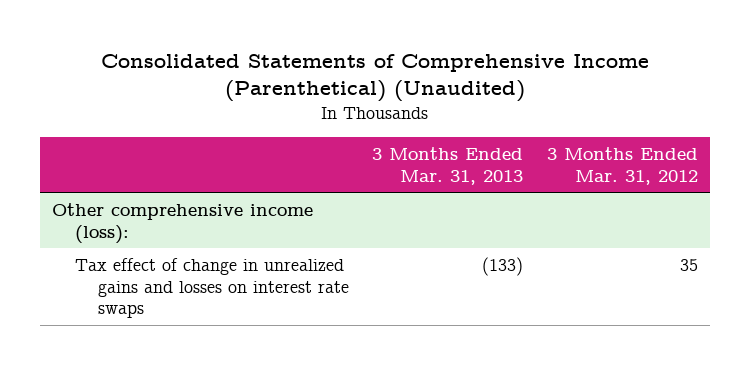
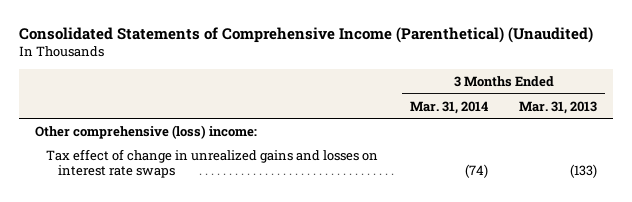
[547,146,699,185] 3 Months Ended Mar. 31, 2012 -> none
none -> [409,100,488,114] Mar. 31, 2014
[52,202,314,244] Other comprehensive income (loss): -> [34,124,257,139] Other comprehensive (loss) income:

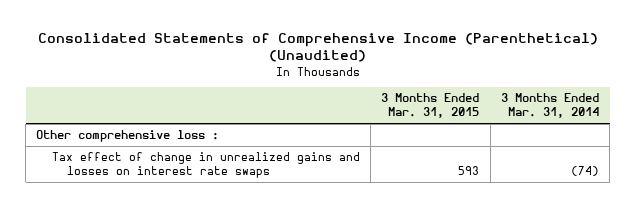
[519,100,598,114] Mar. 31, 2013 -> none
none -> [381,93,480,119] 3 Months Ended Mar. 31, 2015
[34,124,257,139] Other comprehensive (loss) income: -> [36,130,220,143] Other comprehensive loss :

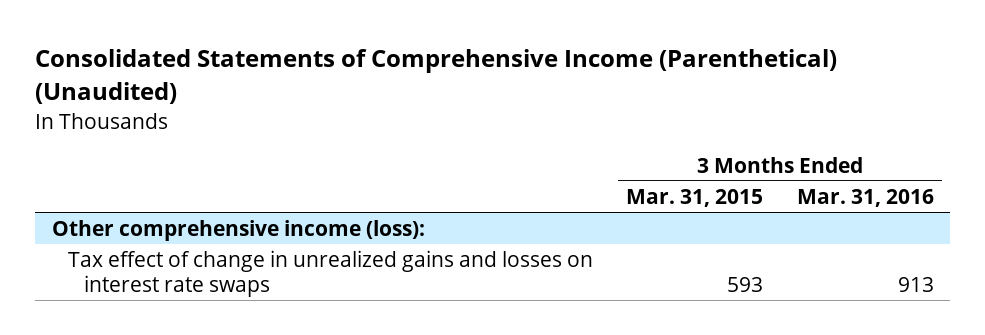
[500,93,599,119] 3 Months Ended Mar. 31, 2014 -> none
none -> [796,188,934,207] Mar. 31, 2016
[36,130,220,143] Other comprehensive loss : -> [51,220,425,242] Other comprehensive income (loss):

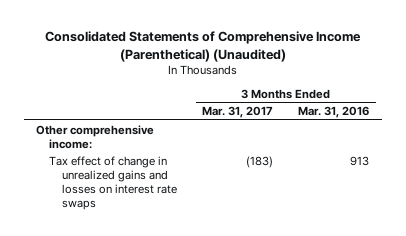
[626,188,764,207] Mar. 31, 2015 -> none
none -> [202,106,274,119] Mar. 31, 2017
[51,220,425,242] Other comprehensive income (loss): -> [36,124,155,149] Other comprehensive income:

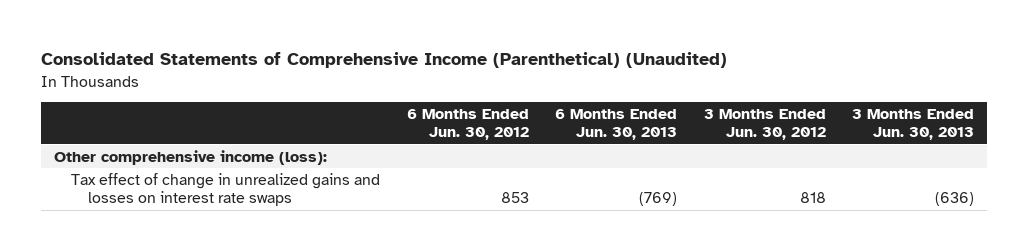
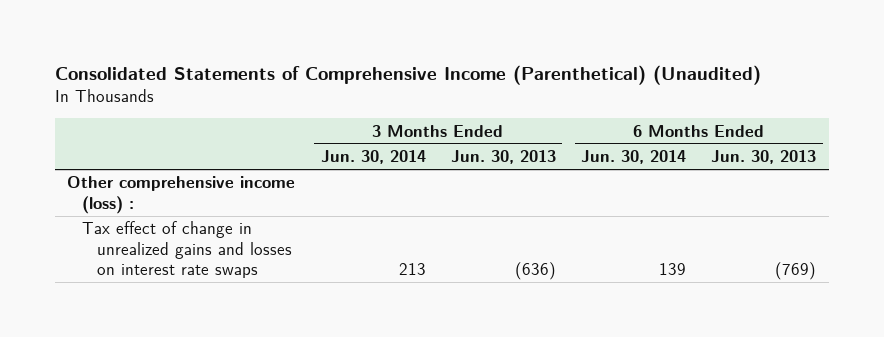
[406,109,529,141] 6 Months Ended Jun. 30, 2012 -> none
[703,109,826,141] 3 Months Ended Jun. 30, 2012 -> none
none -> [320,150,426,165] Jun. 30, 2014
none -> [581,150,687,165] Jun. 30, 2014
[54,150,328,166] Other comprehensive income (loss): -> [67,176,296,214] Other comprehensive income (loss) :

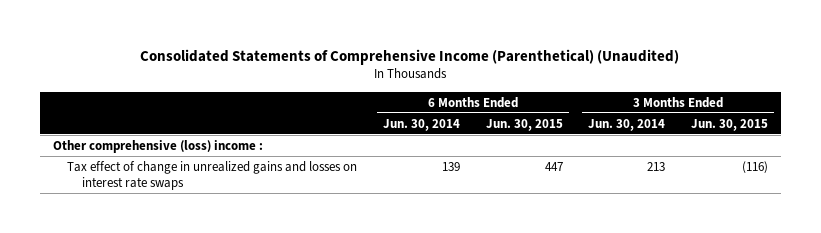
[450,150,556,165] Jun. 30, 2013 -> none
[711,150,817,165] Jun. 30, 2013 -> none
none -> [485,118,563,131] Jun. 30, 2015
none -> [691,118,769,131] Jun. 30, 2015
[67,176,296,214] Other comprehensive income (loss) : -> [52,139,263,153] Other comprehensive (loss) income :

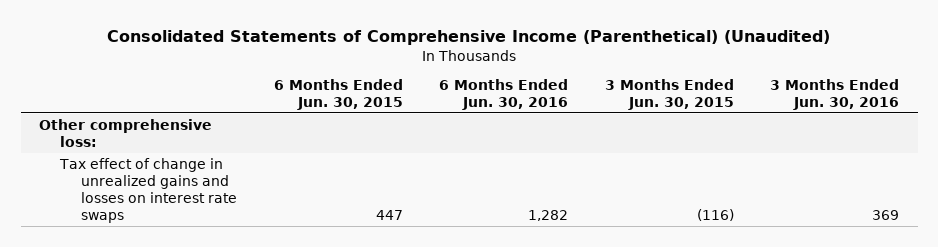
[383,118,461,131] Jun. 30, 2014 -> none
[588,118,666,131] Jun. 30, 2014 -> none
none -> [439,79,569,111] 6 Months Ended Jun. 30, 2016
none -> [770,79,900,111] 3 Months Ended Jun. 30, 2016
[52,139,263,153] Other comprehensive (loss) income : -> [38,118,212,147] Other comprehensive loss:

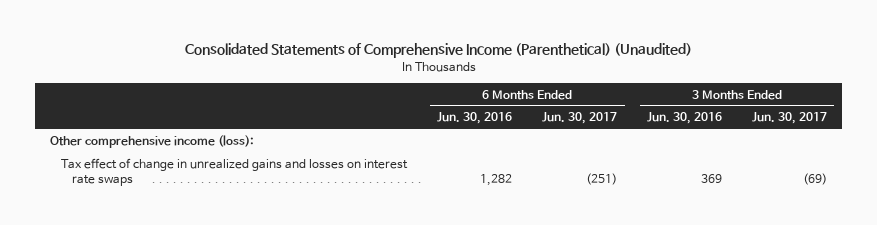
[273,79,403,111] 6 Months Ended Jun. 30, 2015 -> none
[604,79,734,111] 3 Months Ended Jun. 30, 2015 -> none
none -> [542,112,618,125] Jun. 30, 2017
none -> [751,112,827,125] Jun. 30, 2017
[38,118,212,147] Other comprehensive loss: -> [50,134,255,148] Other comprehensive income (loss):

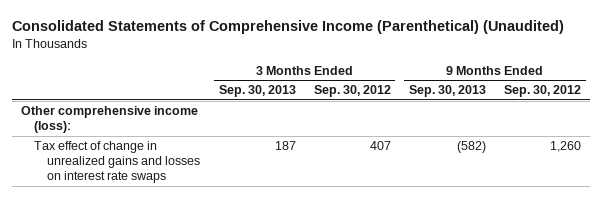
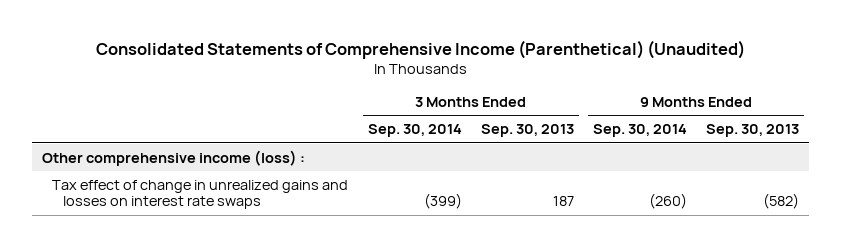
[313,85,391,98] Sep. 30, 2012 -> none
[504,85,582,98] Sep. 30, 2012 -> none
none -> [367,124,462,138] Sep. 30, 2014
none -> [593,124,688,138] Sep. 30, 2014
[20,106,198,134] Other comprehensive income (loss): -> [41,149,305,166] Other comprehensive income (loss) :

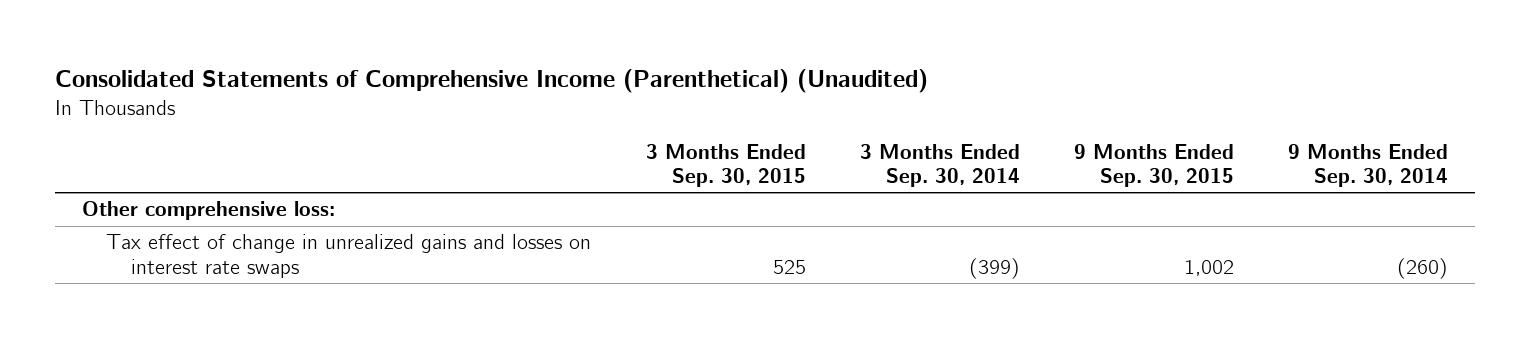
[480,124,574,138] Sep. 30, 2013 -> none
[706,124,800,138] Sep. 30, 2013 -> none
none -> [645,144,806,188] 3 Months Ended Sep. 30, 2015
none -> [1073,144,1234,188] 9 Months Ended Sep. 30, 2015
[41,149,305,166] Other comprehensive income (loss) : -> [82,201,336,221] Other comprehensive loss:

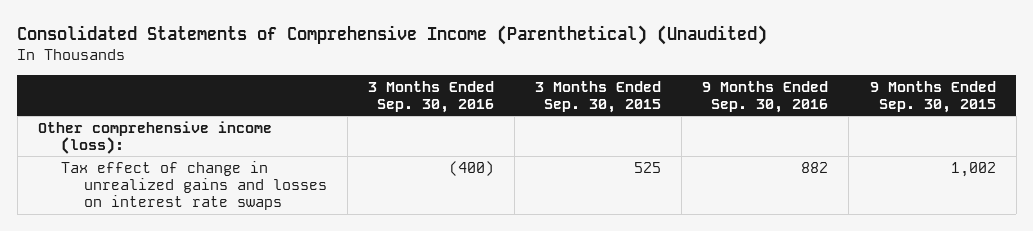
[859,144,1020,188] 3 Months Ended Sep. 30, 2014 -> none
[1287,144,1448,188] 9 Months Ended Sep. 30, 2014 -> none
none -> [368,80,495,113] 3 Months Ended Sep. 30, 2016
none -> [702,80,829,113] 9 Months Ended Sep. 30, 2016
[82,201,336,221] Other comprehensive loss: -> [37,120,272,154] Other comprehensive income (loss):

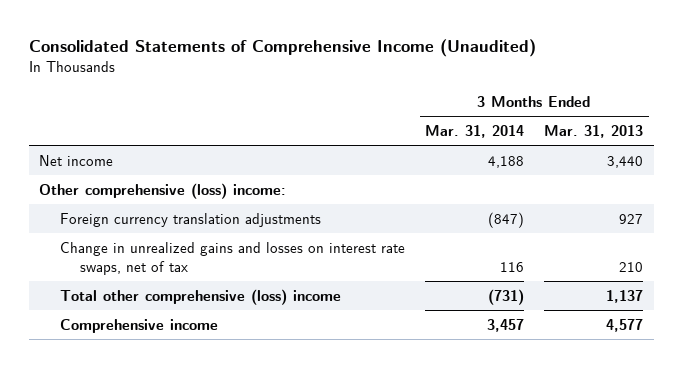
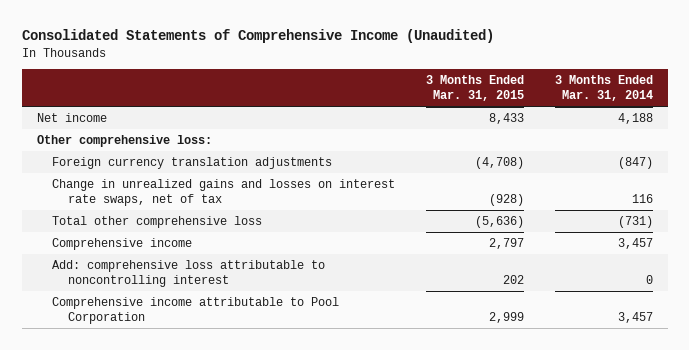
[544,124,644,138] Mar. 31, 2013 -> none
none -> [426,75,525,101] 3 Months Ended Mar. 31, 2015
[39,182,287,199] Other comprehensive (loss) income: -> [36,135,212,148] Other comprehensive loss:
[59,288,341,305] Total other comprehensive (loss) income -> [52,216,263,229] Total other comprehensive loss
none -> [52,260,326,287] Add: comprehensive loss attributable to noncontrolling interest
none -> [52,297,340,324] Comprehensive income attributable to Pool Corporation

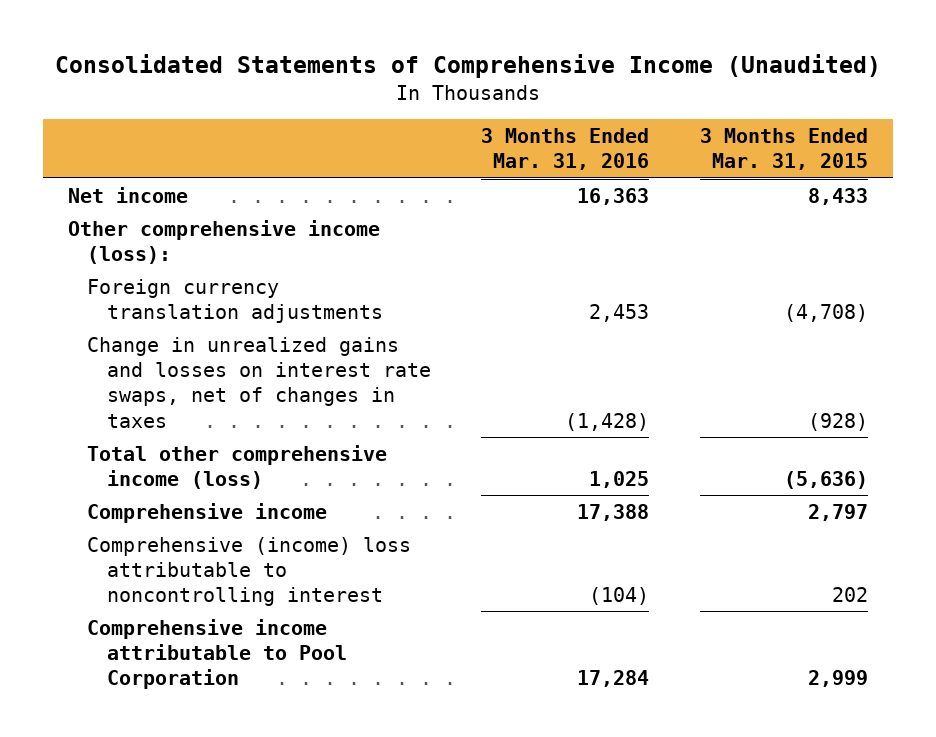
[554,75,653,101] 3 Months Ended Mar. 31, 2014 -> none
none -> [481,128,650,171] 3 Months Ended Mar. 31, 2016
[36,135,212,148] Other comprehensive loss: -> [68,219,381,264] Other comprehensive income (loss):
[52,179,396,206] Change in unrealized gains and losses on interest rate swaps, net of tax -> [87,336,431,428] Change in unrealized gains and losses on interest rate swaps, net of changes in taxes
[52,216,263,229] Total other comprehensive loss -> [87,444,388,489] Total other comprehensive income (loss)
[52,260,326,287] Add: comprehensive loss attributable to noncontrolling interest -> [87,536,412,607] Comprehensive (income) loss attributable to noncontrolling interest

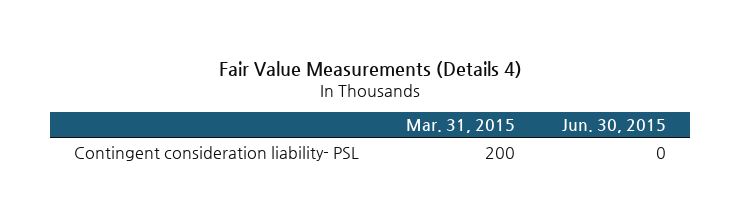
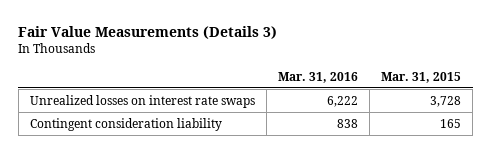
[219,60,523,78] Fair Value Measurements (Details 4) -> [18,26,278,40] Fair Value Measurements (Details 3)
[562,119,667,134] Jun. 30, 2015 -> none
none -> [278,71,359,83] Mar. 31, 2016
none -> [29,94,255,108] Unrealized losses on interest rate swaps
[73,145,359,161] Contingent consideration liability- PSL -> [29,117,222,131] Contingent consideration liability
[485,146,516,159] 200 -> [440,118,462,128] 165

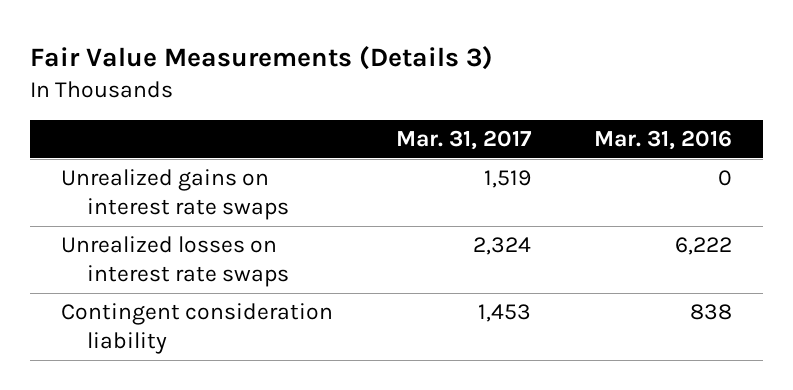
[381,71,462,83] Mar. 31, 2015 -> none
none -> [395,130,532,151] Mar. 31, 2017
none -> [61,168,289,221] Unrealized gains on interest rate swaps

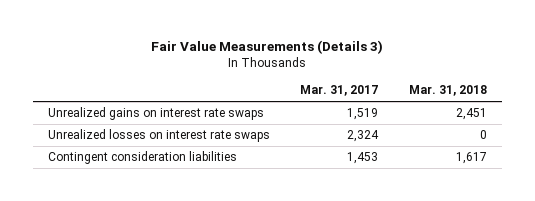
[593,130,732,151] Mar. 31, 2016 -> none
none -> [408,85,487,97] Mar. 31, 2018
[61,302,334,355] Contingent consideration liability -> [48,151,238,165] Contingent consideration liabilities

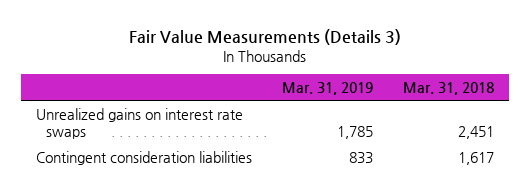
[300,85,379,97] Mar. 31, 2017 -> none
none -> [282,81,374,95] Mar. 31, 2019
[48,129,271,143] Unrealized losses on interest rate swaps -> none

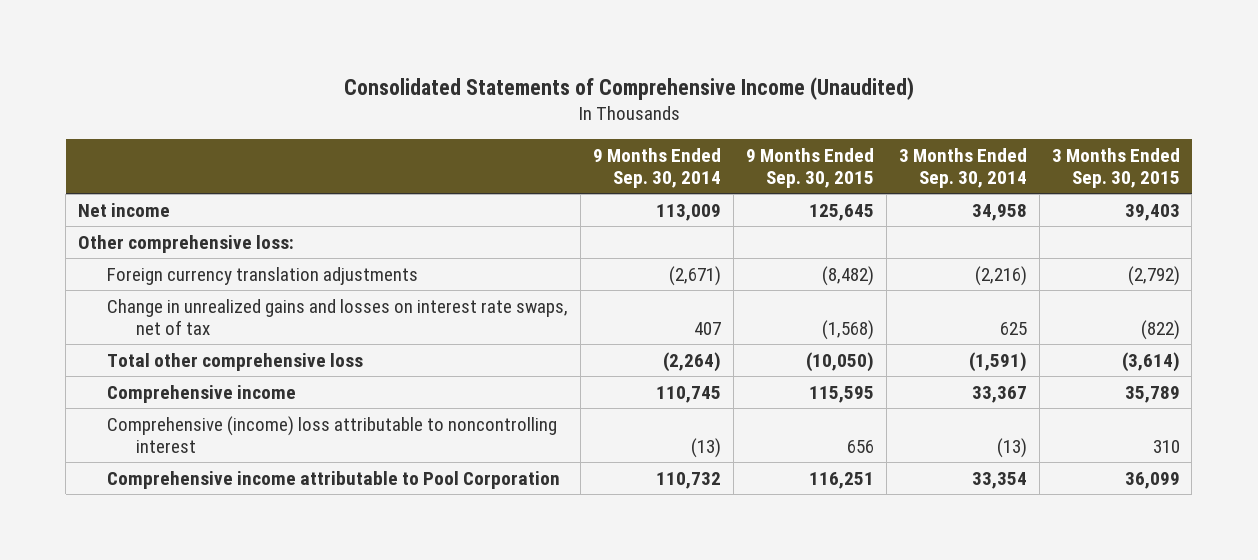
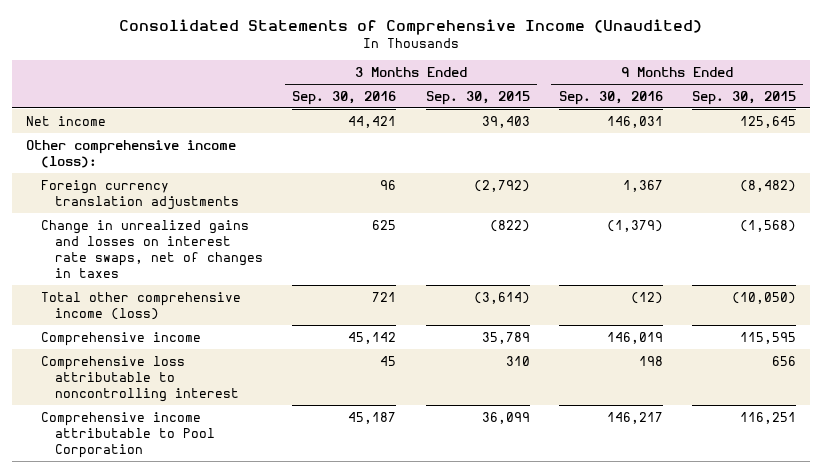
[592,147,721,188] 9 Months Ended Sep. 30, 2014 -> none
[898,147,1027,188] 3 Months Ended Sep. 30, 2014 -> none
none -> [292,90,397,105] Sep. 30, 2016
none -> [558,90,663,105] Sep. 30, 2016
[78,234,295,253] Other comprehensive loss: -> [26,139,237,168] Other comprehensive income (loss):
[106,298,568,335] Change in unrealized gains and losses on interest rate swaps, net of tax -> [40,219,264,279] Change in unrealized gains and losses on interest rate swaps, net of changes in taxes
[106,352,363,371] Total other comprehensive loss -> [40,291,241,320] Total other comprehensive income (loss)
[106,415,557,453] Comprehensive (income) loss attributable to noncontrolling interest -> [40,355,240,403] Comprehensive loss attributable to noncontrolling interest

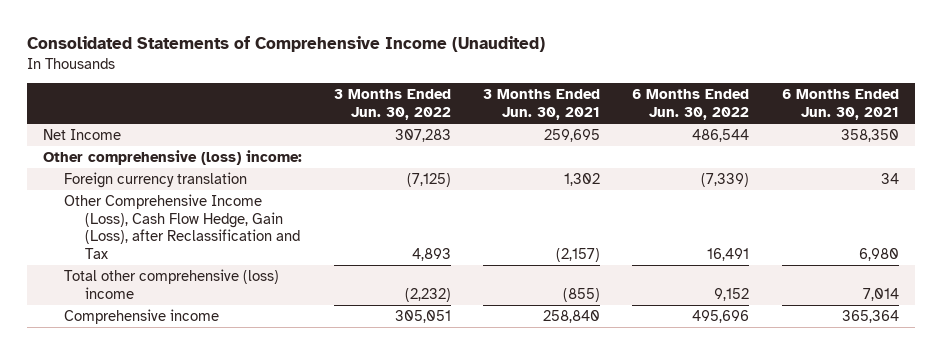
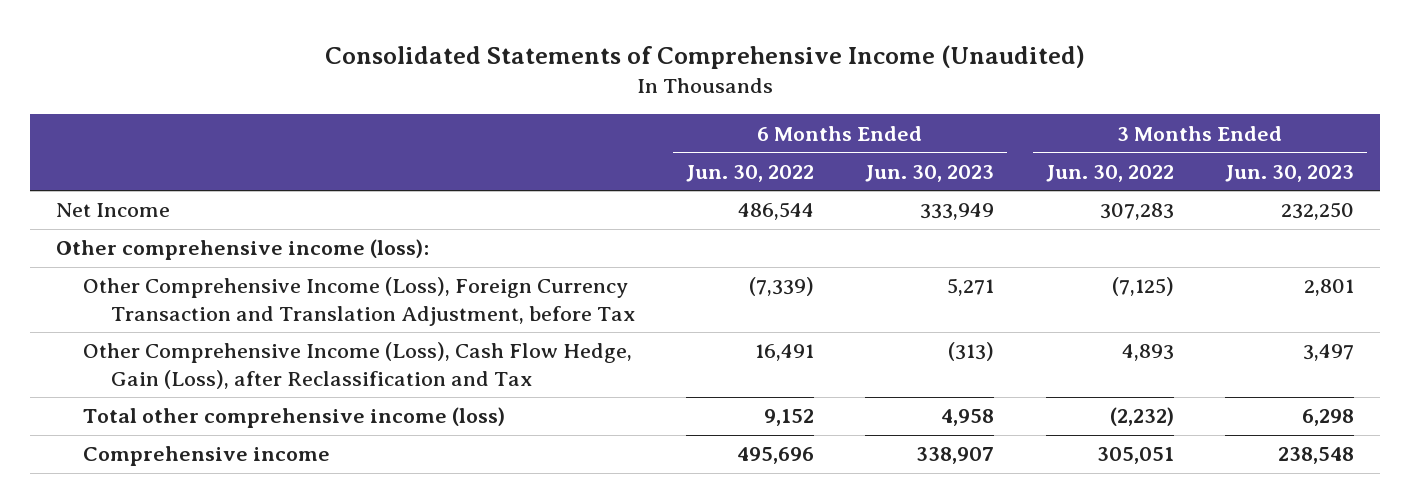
[483,89,601,120] 3 Months Ended Jun. 30, 2021 -> none
[781,89,899,120] 6 Months Ended Jun. 30, 2021 -> none
none -> [865,164,995,182] Jun. 30, 2023
none -> [1224,164,1354,182] Jun. 30, 2023
[42,150,302,166] Other comprehensive (loss) income: -> [55,239,429,261] Other comprehensive income (loss):
[63,172,247,189] Foreign currency translation -> [83,277,635,326] Other Comprehensive Income (Loss), Foreign Currency Transaction and Translation Adjustment, before Tax
[63,269,279,299] Total other comprehensive (loss) income -> [83,407,506,429] Total other comprehensive income (loss)

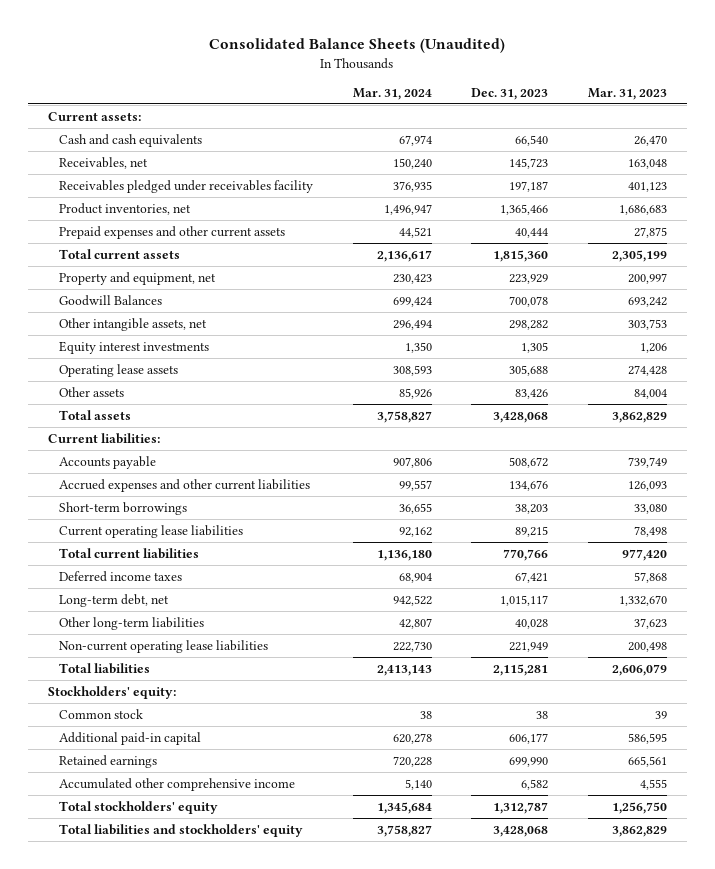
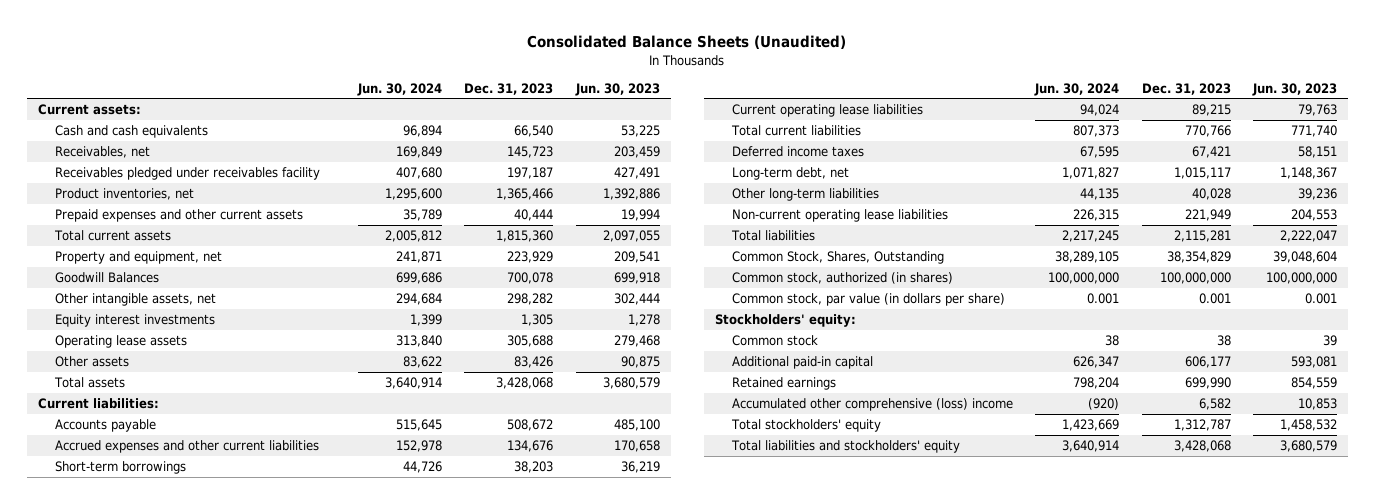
[352,87,432,100] Mar. 31, 2024 -> none
[587,87,667,100] Mar. 31, 2023 -> none
none -> [356,82,442,96] Jun. 30, 2024
none -> [574,82,660,96] Jun. 30, 2023
none -> [731,251,944,265] Common Stock, Shares, Outstanding
none -> [731,272,953,285] Common stock, authorized (in shares)
none -> [731,293,1005,307] Common stock, par value (in dollars per share)
[59,777,296,791] Accumulated other comprehensive income -> [731,398,1013,412] Accumulated other comprehensive (loss) income

